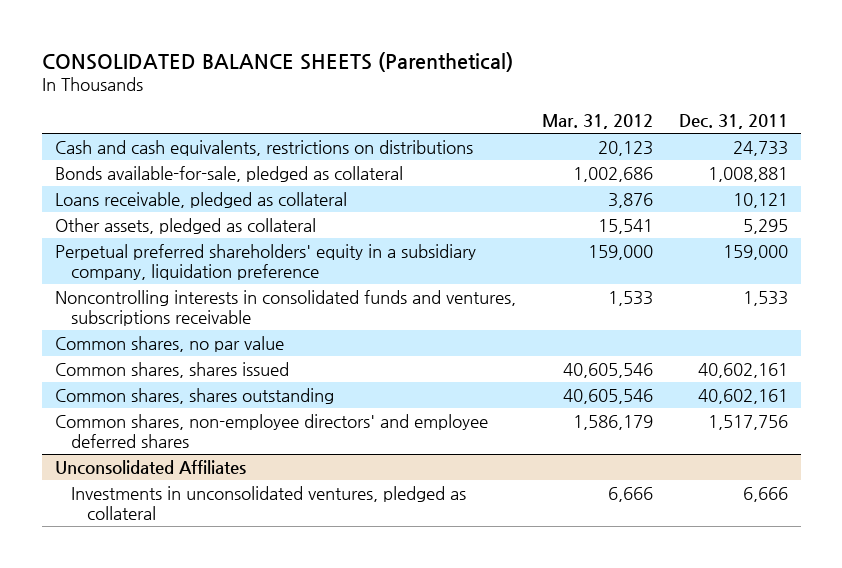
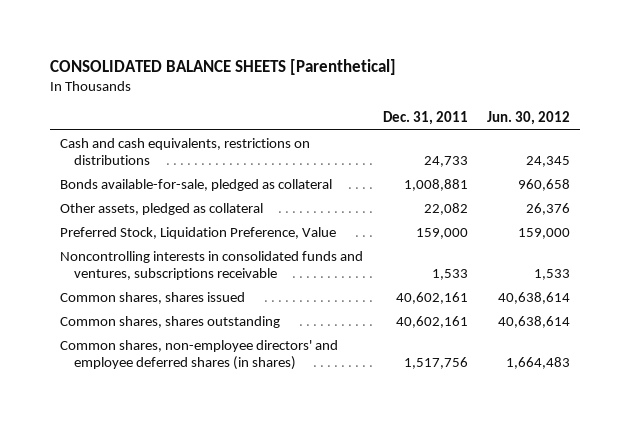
[41,51,513,72] CONSOLIDATED BALANCE SHEETS (Parenthetical) -> [49,59,396,76] CONSOLIDATED BALANCE SHEETS [Parenthetical]
[541,114,653,130] Mar. 31, 2012 -> none
none -> [487,111,571,126] Jun. 30, 2012
[54,192,347,209] Loans receivable, pledged as collateral -> none
[742,219,788,235] 5,295 -> [423,202,468,215] 22,082
[54,244,476,280] Perpetual preferred shareholders' equity in a subsidiary company, liquidation preference -> [59,226,336,239] Preferred Stock, Liquidation Preference, Value
[54,336,284,353] Common shares, no par value -> none
[54,460,246,476] Unconsolidated Affiliates -> none
[70,486,466,520] Investments in unconsolidated ventures, pledged as collateral -> none
[54,414,488,448] Common shares, non-employee directors' and employee deferred shares -> [59,339,338,371] Common shares, non-employee directors' and employee deferred shares (in shares)

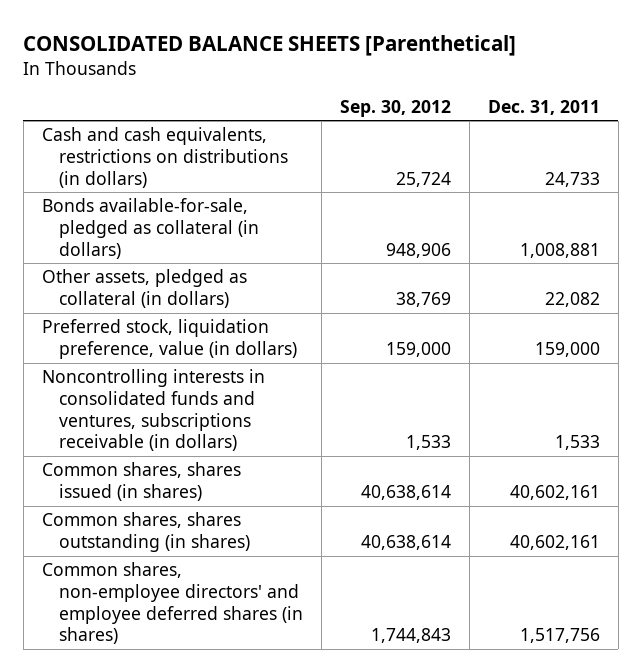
[487,111,571,126] Jun. 30, 2012 -> none
none -> [339,99,451,117] Sep. 30, 2012
[59,137,310,166] Cash and cash equivalents, restrictions on distributions -> [41,127,288,188] Cash and cash equivalents, restrictions on distributions (in dollars)
[59,178,332,191] Bonds available-for-sale, pledged as collateral -> [41,198,259,259] Bonds available-for-sale, pledged as collateral (in dollars)
[59,202,263,215] Other assets, pledged as collateral -> [41,269,247,309] Other assets, pledged as collateral (in dollars)
[59,226,336,239] Preferred Stock, Liquidation Preference, Value -> [41,319,297,360] Preferred stock, liquidation preference, value (in dollars)
[59,250,363,281] Noncontrolling interests in consolidated funds and ventures, subscriptions receivable -> [41,369,265,452] Noncontrolling interests in consolidated funds and ventures, subscriptions receivable (in dollars)
[59,291,245,304] Common shares, shares issued -> [41,462,241,502] Common shares, shares issued (in shares)
[59,315,280,328] Common shares, shares outstanding -> [41,512,250,553] Common shares, shares outstanding (in shares)

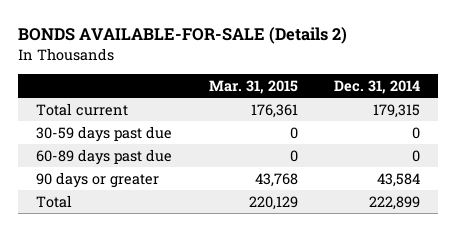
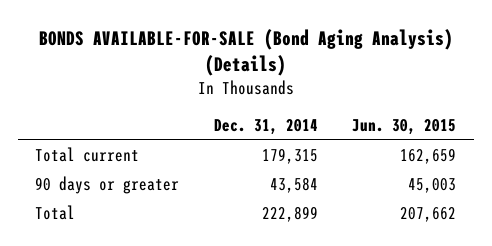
[18,27,348,45] BONDS AVAILABLE-FOR-SALE (Details 2) -> [38,28,453,77] BONDS AVAILABLE-FOR-SALE (Bond Aging Analysis) (Details)
[208,79,298,94] Mar. 31, 2015 -> none
none -> [352,119,457,136] Jun. 30, 2015
[36,125,173,142] 30-59 days past due -> none
[36,148,173,165] 60-89 days past due -> none

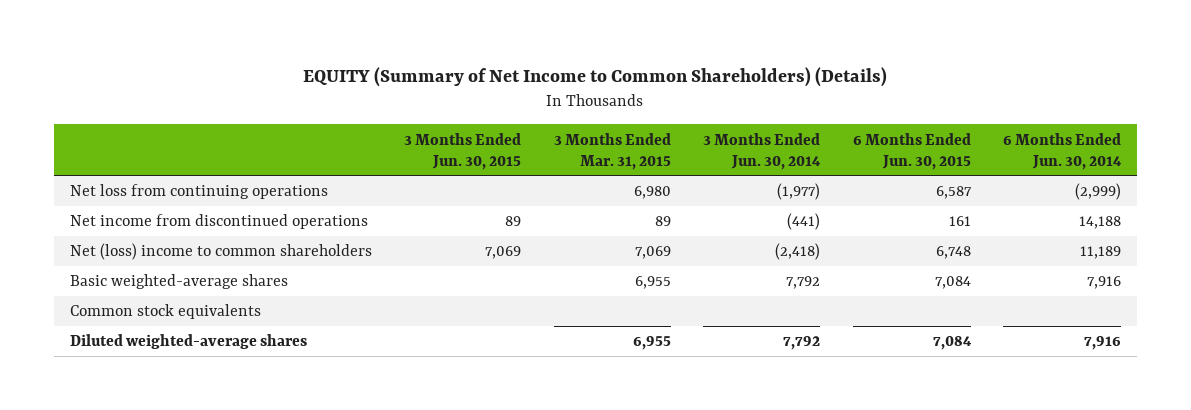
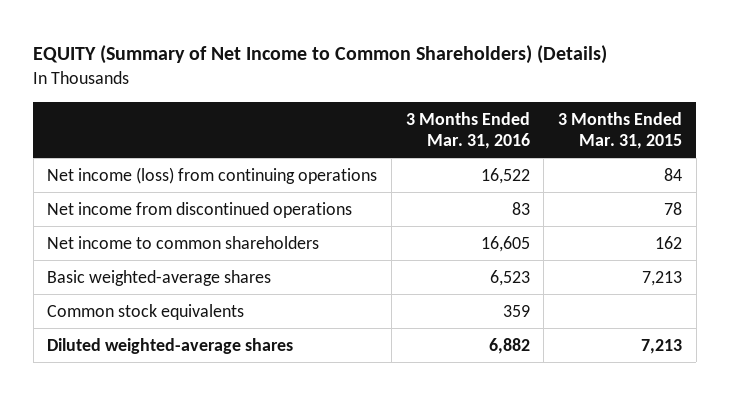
[404,132,522,170] 3 Months Ended Jun. 30, 2015 -> none
[703,132,822,170] 3 Months Ended Jun. 30, 2014 -> none
[852,132,971,170] 6 Months Ended Jun. 30, 2015 -> none
[1002,132,1122,170] 6 Months Ended Jun. 30, 2014 -> none
none -> [405,111,530,149] 3 Months Ended Mar. 31, 2016
[69,184,328,200] Net loss from continuing operations -> [47,166,378,184] Net income (loss) from continuing operations
[633,186,671,200] 6,980 -> [663,167,682,181] 84
[654,216,671,227] 89 -> [663,201,682,215] 78
[69,243,372,261] Net (loss) income to common shareholders -> [47,235,320,249] Net income to common shareholders
[634,246,671,260] 7,069 -> [654,235,682,249] 162
[634,276,671,290] 6,955 -> [641,270,682,286] 7,213
[632,336,671,351] 6,955 -> [640,338,682,354] 7,213

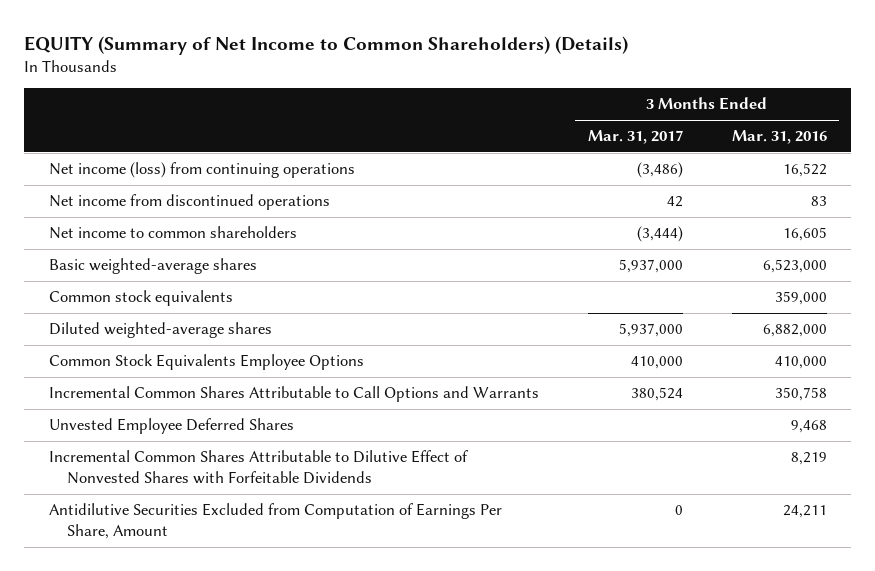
[557,111,682,149] 3 Months Ended Mar. 31, 2015 -> none
none -> [587,130,683,145] Mar. 31, 2017
[489,269,530,286] 6,523 -> [762,259,827,274] 6,523,000
[502,304,530,317] 359 -> [774,291,827,306] 359,000
[488,337,530,354] 6,882 -> [762,324,827,338] 6,882,000
none -> [48,354,364,371] Common Stock Equivalents Employee Options
none -> [48,386,539,403] Incremental Common Shares Attributable to Call Options and Warrants
none -> [48,418,294,435] Unvested Employee Deferred Shares
none -> [48,450,468,485] Incremental Common Shares Attributable to Dilutive Effect of Nonvested Shares with Forfeitable Dividends
none -> [48,503,502,540] Antidilutive Securities Excluded from Computation of Earnings Per Share, Amount

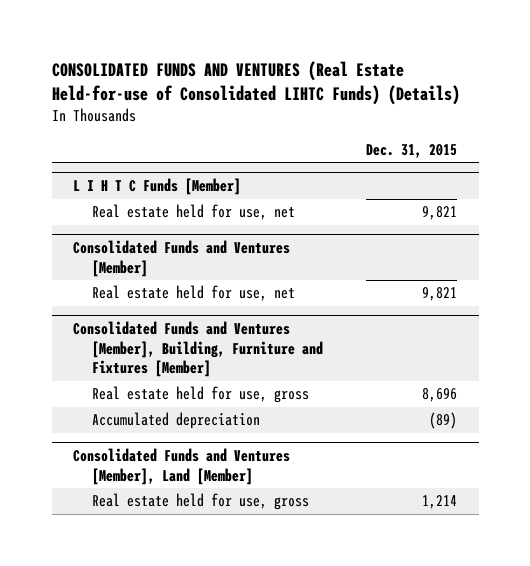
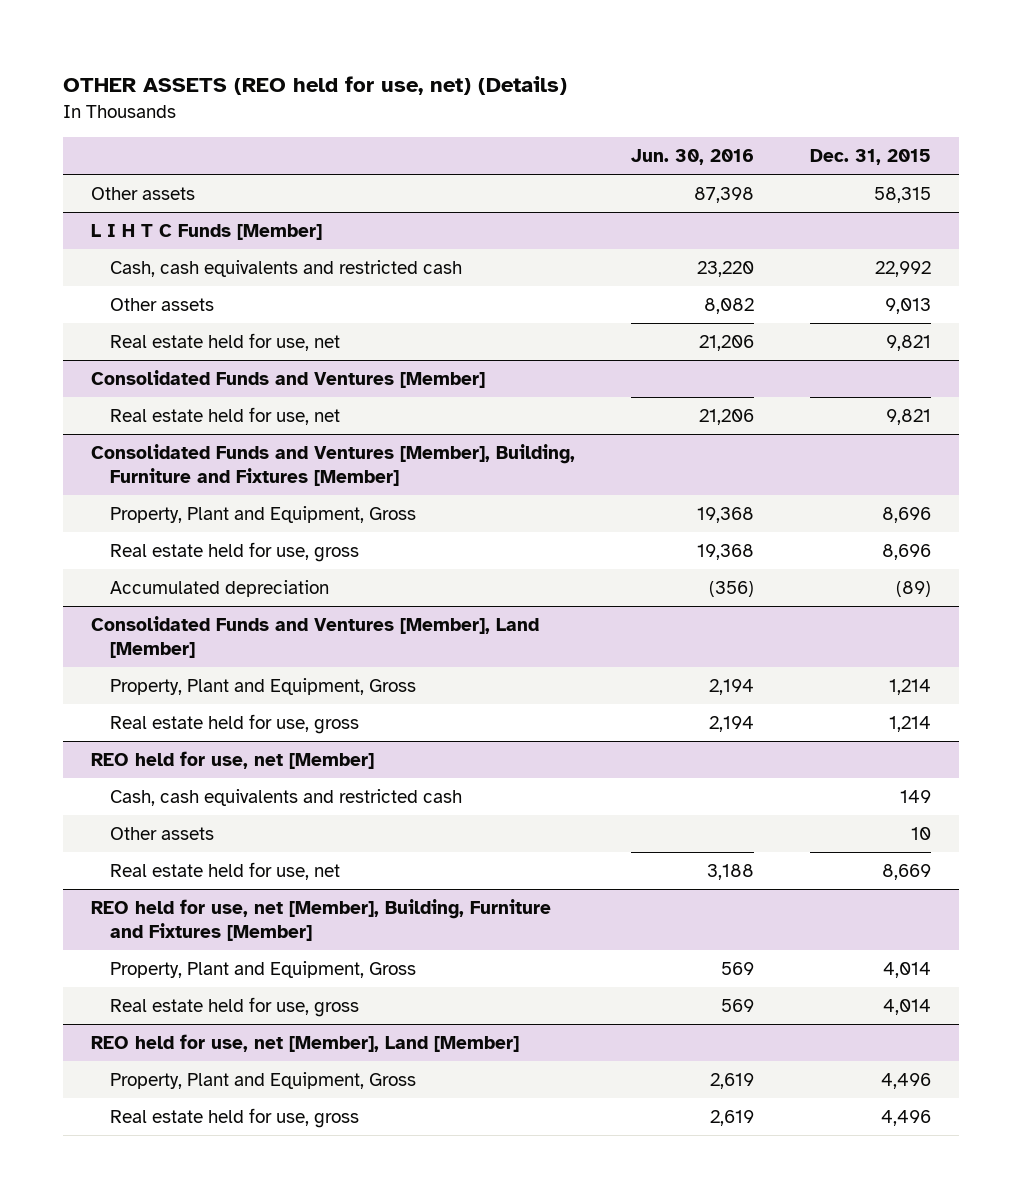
[51,60,460,105] CONSOLIDATED FUNDS AND VENTURES (Real Estate Held-for-use of Consolidated LIHTC Funds) (Details) -> [62,76,567,96] OTHER ASSETS (REO held for use, net) (Details)
none -> [631,149,755,166] Jun. 30, 2016
none -> [90,186,195,200] Other assets
none -> [109,259,462,277] Cash, cash equivalents and restricted cash
none -> [109,297,214,311] Other assets
none -> [109,505,416,523] Property, Plant and Equipment, Gross
none -> [109,677,416,695] Property, Plant and Equipment, Gross
none -> [90,750,374,769] REO held for use, net [Member]
none -> [109,788,462,806] Cash, cash equivalents and restricted cash
none -> [109,826,214,840] Other assets
none -> [109,861,340,880] Real estate held for use, net
none -> [90,898,551,942] REO held for use, net [Member], Building, Furniture and Fixtures [Member]
none -> [109,960,416,978] Property, Plant and Equipment, Gross
none -> [109,996,359,1017] Real estate held for use, gross
none -> [90,1033,519,1052] REO held for use, net [Member], Land [Member]
none -> [109,1071,416,1089] Property, Plant and Equipment, Gross
none -> [109,1107,359,1128] Real estate held for use, gross

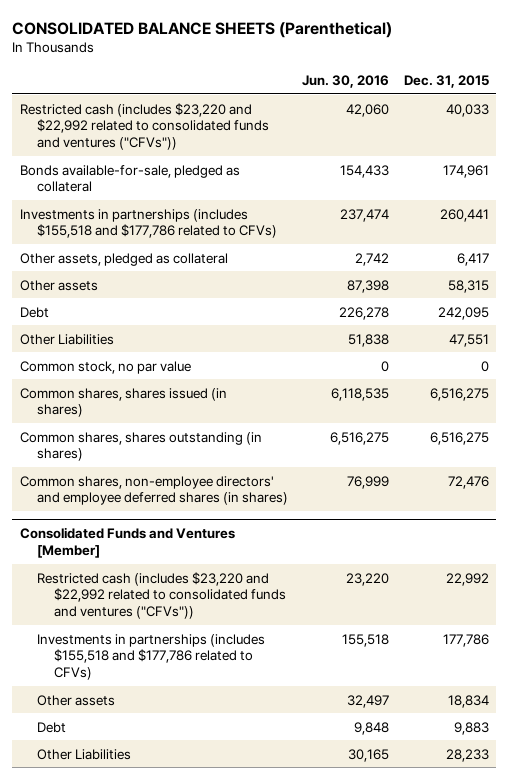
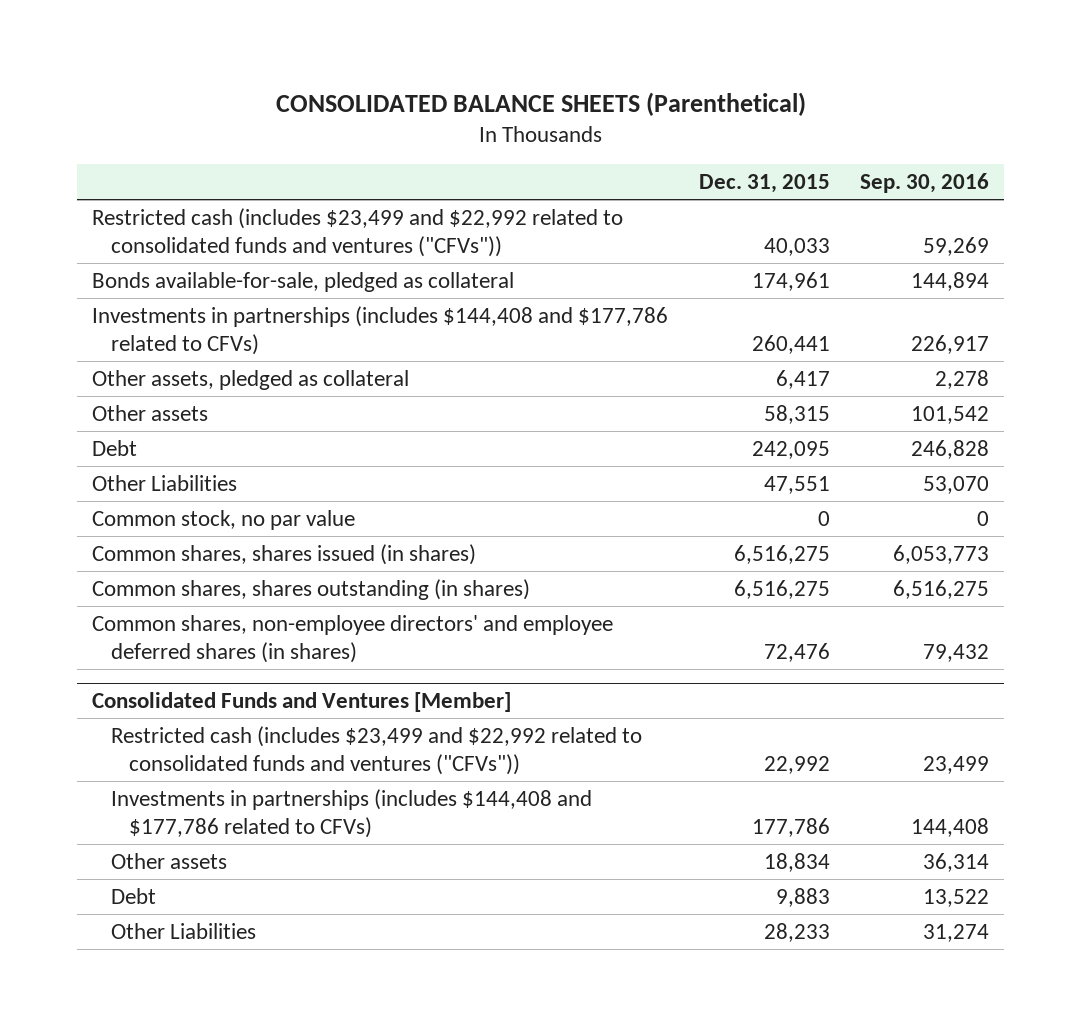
[302,74,390,88] Jun. 30, 2016 -> none
none -> [859,173,989,194] Sep. 30, 2016
[19,102,269,151] Restricted cash (includes $23,220 and $22,992 related to consolidated funds and ventures ("CFVs")) -> [92,207,624,258] Restricted cash (includes $23,499 and $22,992 related to consolidated funds and ventures ("CFVs"))
[19,208,277,239] Investments in partnerships (includes $155,518 and $177,786 related to CFVs) -> [92,305,669,356] Investments in partnerships (includes $144,408 and $177,786 related to CFVs)
[36,571,287,620] Restricted cash (includes $23,220 and $22,992 related to consolidated funds and ventures ("CFVs")) -> [110,725,642,776] Restricted cash (includes $23,499 and $22,992 related to consolidated funds and ventures ("CFVs"))
[36,633,265,681] Investments in partnerships (includes $155,518 and $177,786 related to CFVs) -> [110,788,592,839] Investments in partnerships (includes $144,408 and $177,786 related to CFVs)

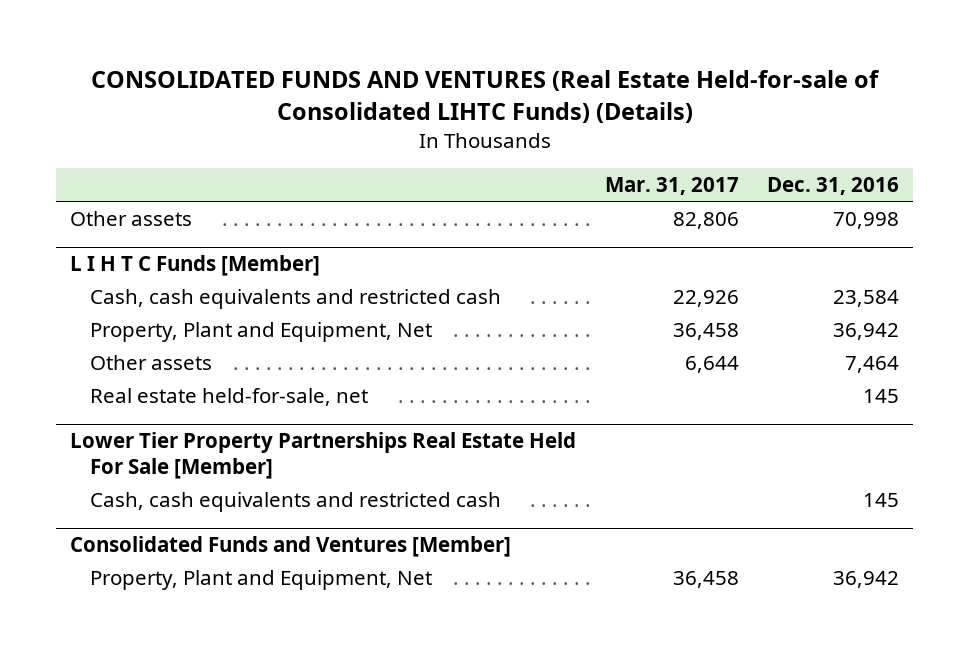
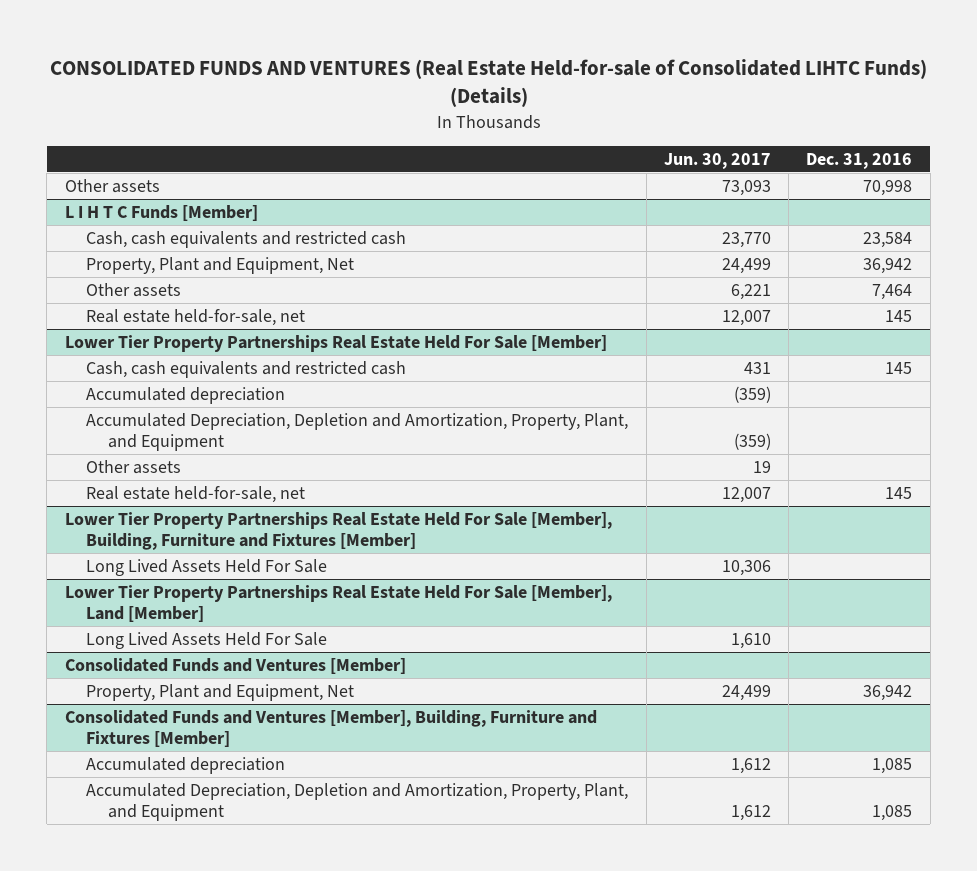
[604,177,739,196] Mar. 31, 2017 -> none
none -> [663,152,771,169] Jun. 30, 2017
none -> [86,386,286,404] Accumulated depreciation
none -> [86,412,629,452] Accumulated Depreciation, Depletion and Amortization, Property, Plant, and Equipment
none -> [86,459,182,474] Other assets
none -> [86,485,306,503] Real estate held-for-sale, net
none -> [64,511,612,551] Lower Tier Property Partnerships Real Estate Held For Sale [Member], Building, Furniture and Fixtures [Member]
none -> [86,558,328,576] Long Lived Assets Held For Sale
none -> [64,584,612,623] Lower Tier Property Partnerships Real Estate Held For Sale [Member], Land [Member]
none -> [86,631,328,649] Long Lived Assets Held For Sale
none -> [64,709,597,748] Consolidated Funds and Ventures [Member], Building, Furniture and Fixtures [Member]
none -> [86,756,286,774] Accumulated depreciation
none -> [86,782,629,822] Accumulated Depreciation, Depletion and Amortization, Property, Plant, and Equipment

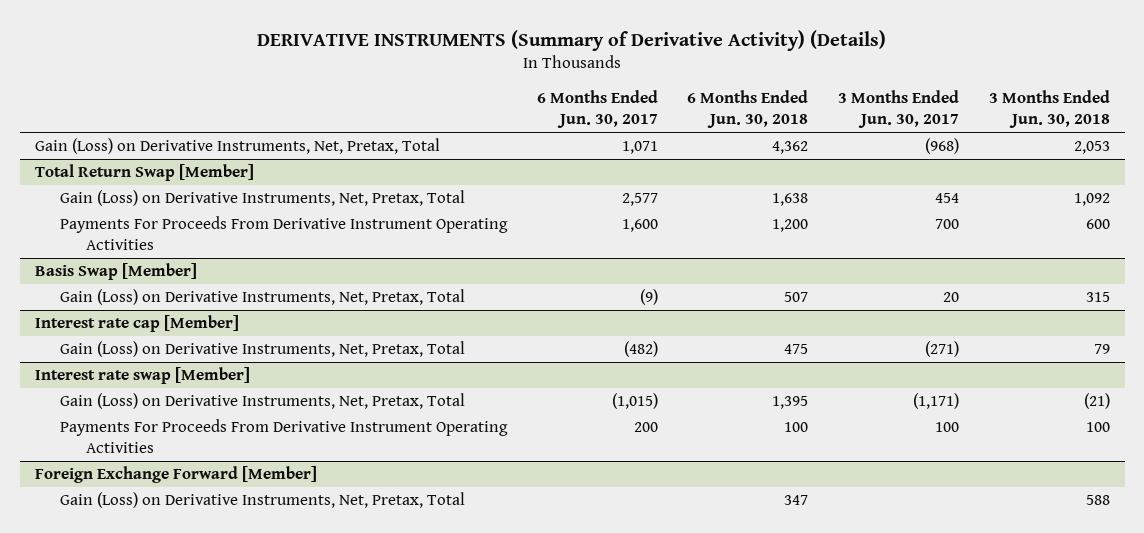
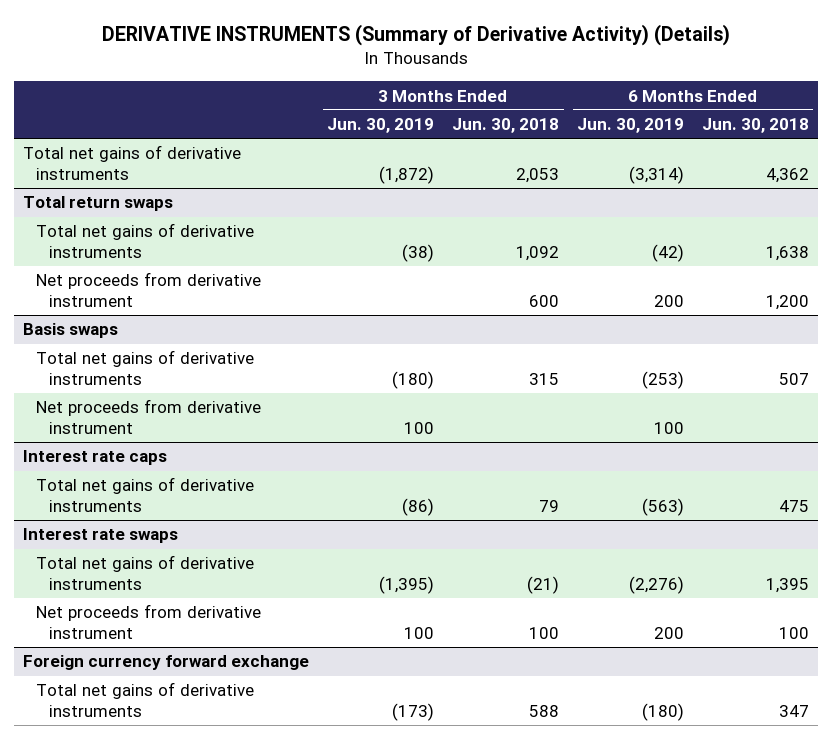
[536,90,658,129] 6 Months Ended Jun. 30, 2017 -> none
[838,90,960,129] 3 Months Ended Jun. 30, 2017 -> none
none -> [327,118,435,134] Jun. 30, 2019
none -> [577,118,685,134] Jun. 30, 2019
[60,419,509,454] Payments For Proceeds From Derivative Instrument Operating Activities -> none
[34,138,440,155] Gain (Loss) on Derivative Instruments, Net, Pretax, Total -> [23,145,242,181] Total net gains of derivative instruments
[34,164,254,182] Total Return Swap [Member] -> [23,196,174,212] Total return swaps
[60,190,466,207] Gain (Loss) on Derivative Instruments, Net, Pretax, Total -> [35,223,254,259] Total net gains of derivative instruments
[60,216,509,251] Payments For Proceeds From Derivative Instrument Operating Activities -> [35,272,261,308] Net proceeds from derivative instrument
[34,263,197,281] Basis Swap [Member] -> [23,323,119,339] Basis swaps
[60,289,466,306] Gain (Loss) on Derivative Instruments, Net, Pretax, Total -> [35,350,254,386] Total net gains of derivative instruments
none -> [35,399,261,435] Net proceeds from derivative instrument
[34,315,239,333] Interest rate cap [Member] -> [23,450,168,466] Interest rate caps
[60,341,466,358] Gain (Loss) on Derivative Instruments, Net, Pretax, Total -> [35,477,254,513] Total net gains of derivative instruments
[34,367,250,385] Interest rate swap [Member] -> [23,528,179,544] Interest rate swaps
[60,393,466,410] Gain (Loss) on Derivative Instruments, Net, Pretax, Total -> [35,555,254,591] Total net gains of derivative instruments
none -> [35,604,261,640] Net proceeds from derivative instrument
[34,466,317,484] Foreign Exchange Forward [Member] -> [23,655,310,671] Foreign currency forward exchange
[60,492,466,509] Gain (Loss) on Derivative Instruments, Net, Pretax, Total -> [35,682,254,718] Total net gains of derivative instruments

